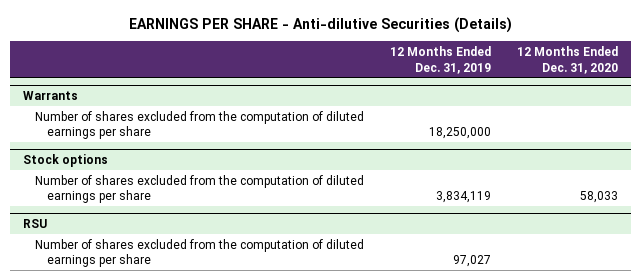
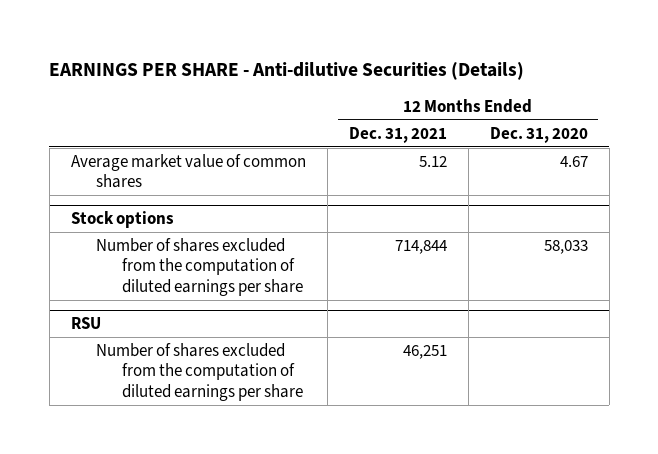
[389,46,491,74] 12 Months Ended Dec. 31, 2019 -> none
none -> [348,126,447,143] Dec. 31, 2021
[23,91,79,101] Warrants -> none
[35,110,365,140] Number of shares excluded from the computation of diluted earnings per share -> none
none -> [70,154,306,189] Average market value of common shares

